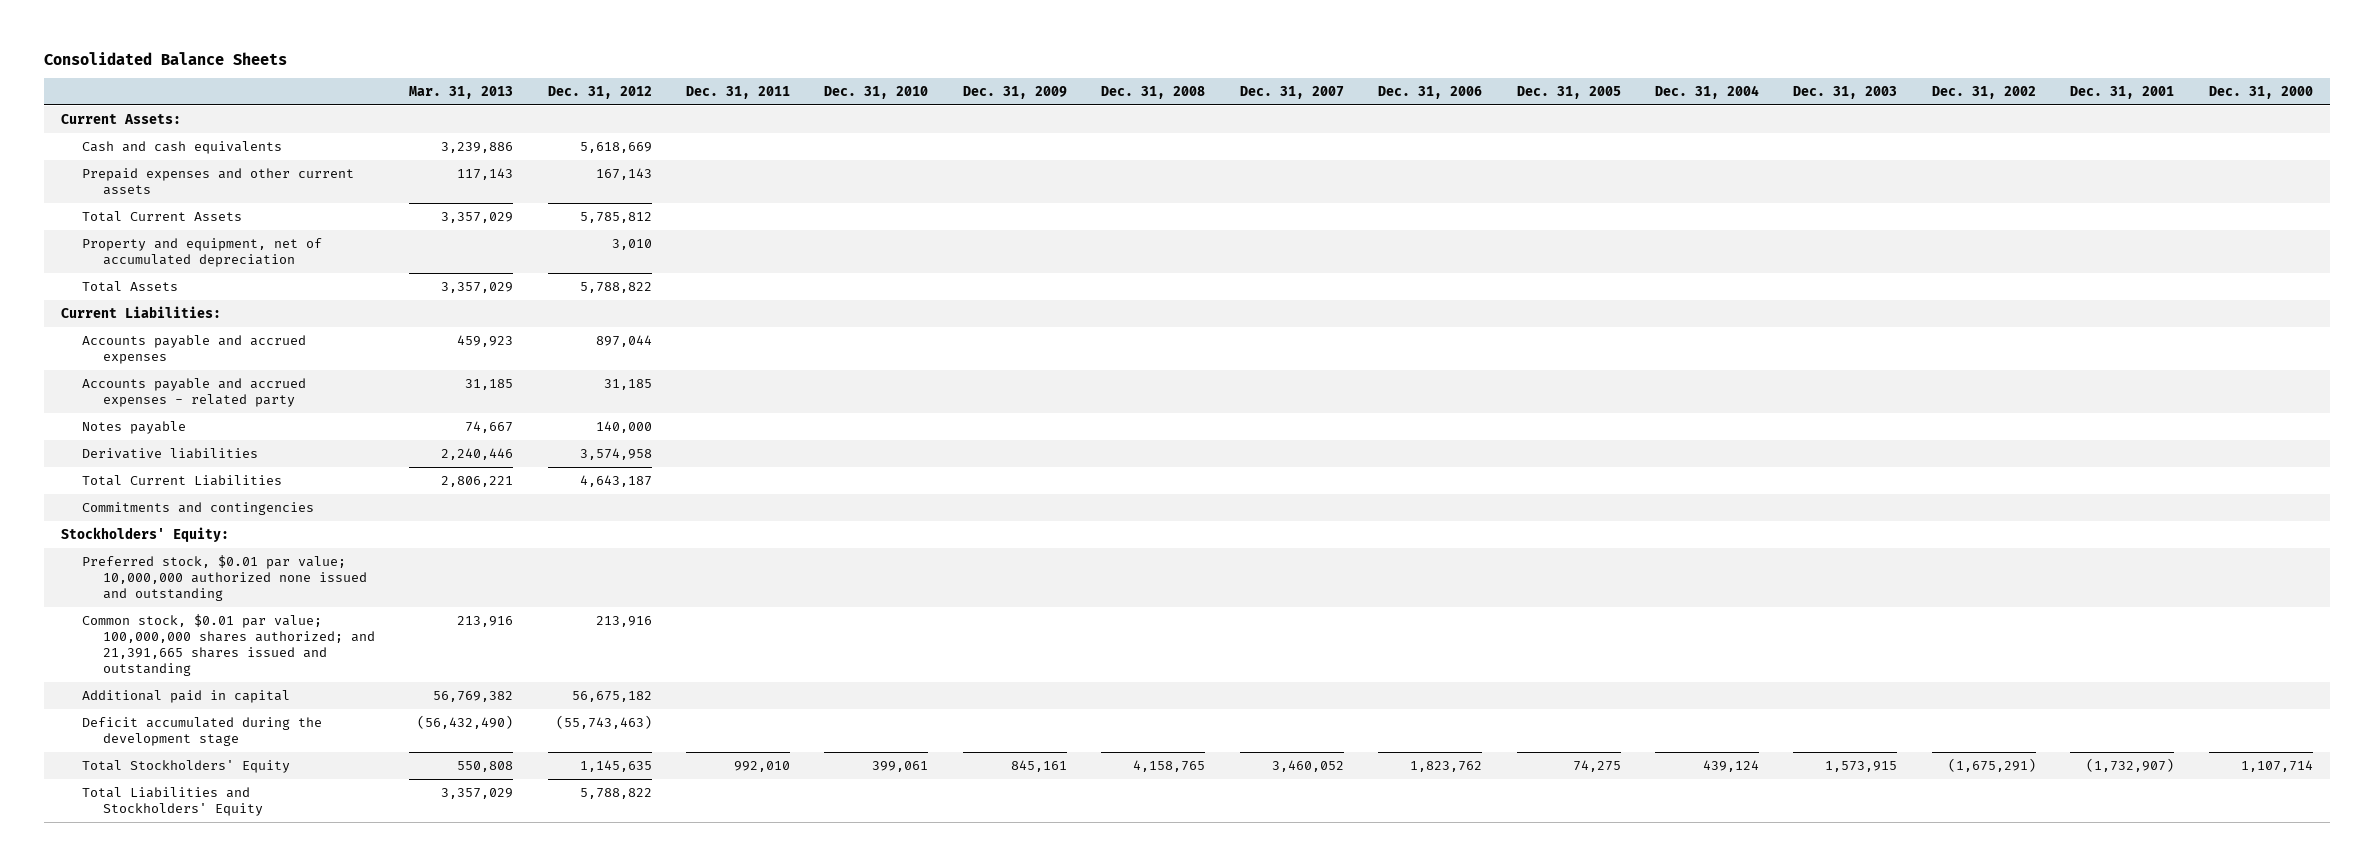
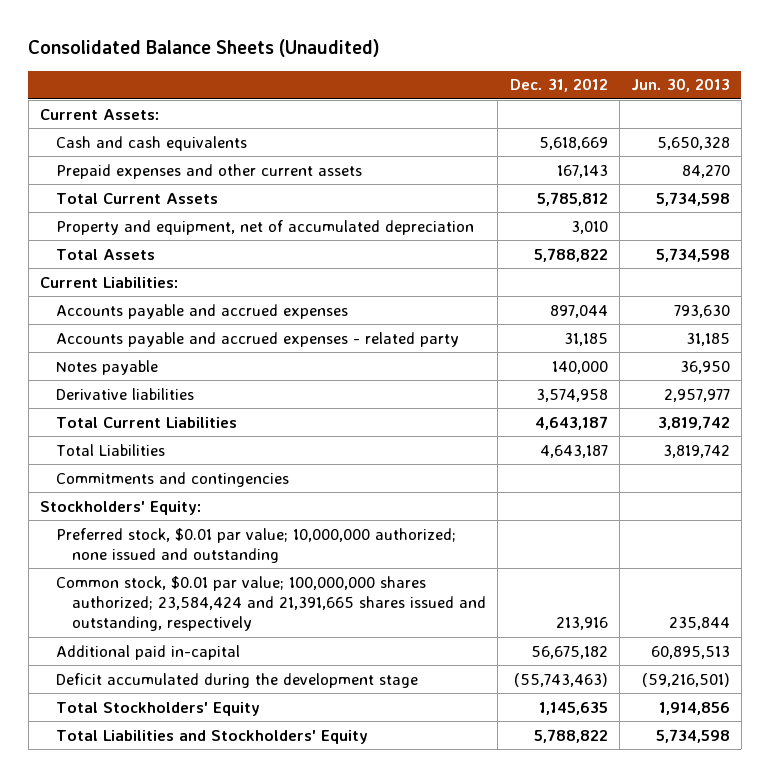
[44,51,288,65] Consolidated Balance Sheets -> [28,38,381,57] Consolidated Balance Sheets (Unaudited)
[409,85,514,99] Mar. 31, 2013 -> none
[686,85,791,99] Dec. 31, 2011 -> none
[824,85,929,99] Dec. 31, 2010 -> none
[962,85,1067,99] Dec. 31, 2009 -> none
[1101,85,1206,99] Dec. 31, 2008 -> none
[1239,85,1344,99] Dec. 31, 2007 -> none
[1378,85,1483,99] Dec. 31, 2006 -> none
[1516,85,1621,99] Dec. 31, 2005 -> none
[1654,84,1759,99] Dec. 31, 2004 -> none
[1793,85,1898,99] Dec. 31, 2003 -> none
[1931,85,2036,99] Dec. 31, 2002 -> none
[2070,85,2175,99] Dec. 31, 2001 -> none
[2208,85,2313,99] Dec. 31, 2000 -> none
none -> [630,78,730,93] Jun. 30, 2013
none -> [55,443,165,456] Total Liabilities
[82,554,367,602] Preferred stock, $0.01 par value; 10,000,000 authorized none issued and outstanding -> [55,527,456,563] Preferred stock, $0.01 par value; 10,000,000 authorized; none issued and outstanding
[82,613,375,677] Common stock, $0.01 par value; 100,000,000 shares authorized; and 21,391,665 shares issued and outstanding -> [55,575,487,632] Common stock, $0.01 par value; 100,000,000 shares authorized; 23,584,424 and 21,391,665 shares issued and outstanding, respectively
[82,689,291,703] Additional paid in capital -> [55,644,240,660] Additional paid in-capital

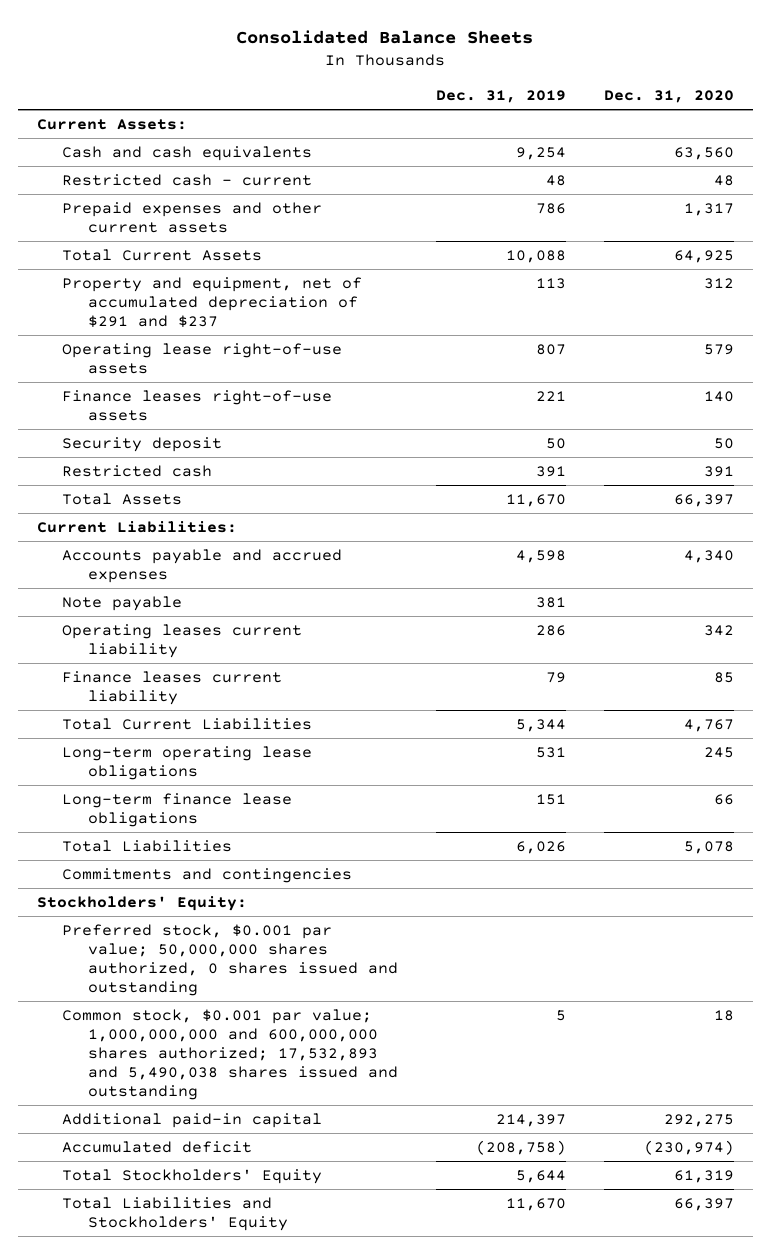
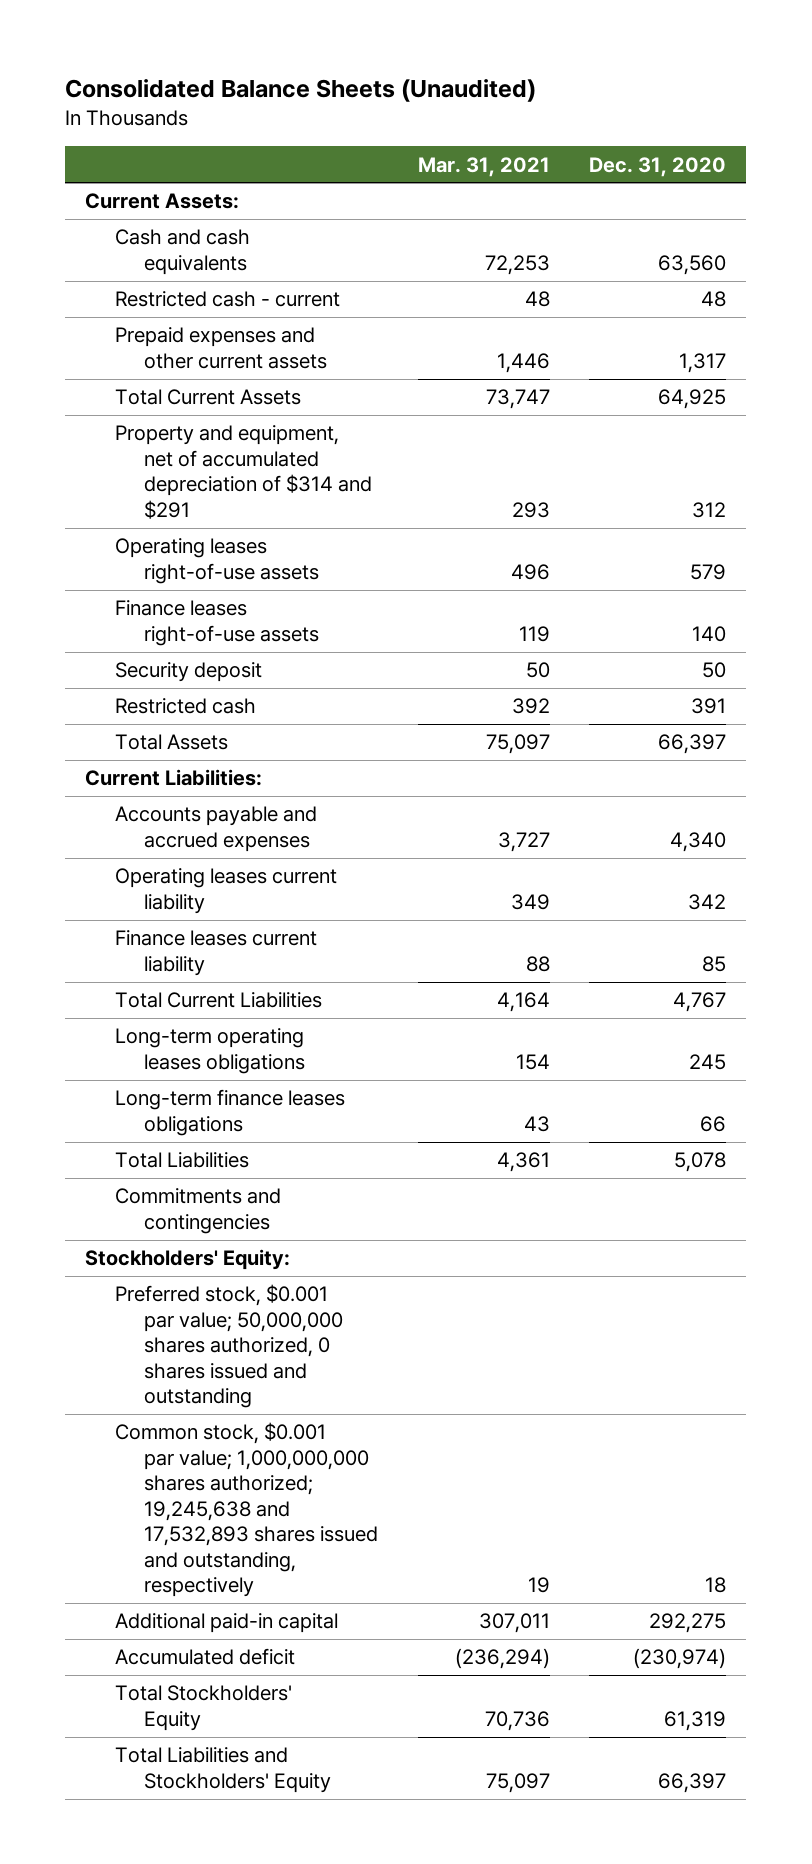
[236,30,534,45] Consolidated Balance Sheets -> [65,79,537,103] Consolidated Balance Sheets (Unaudited)
[436,90,567,104] Dec. 31, 2019 -> none
none -> [417,156,550,177] Mar. 31, 2021
[62,276,363,329] Property and equipment, net of accumulated depreciation of $291 and $237 -> [114,425,373,519] Property and equipment, net of accumulated depreciation of $314 and $291
[62,342,343,374] Operating lease right-of-use assets -> [114,538,320,584] Operating leases right-of-use assets
[62,595,183,611] Note payable -> none
[62,745,313,780] Long-term operating lease obligations -> [114,1028,306,1074] Long-term operating leases obligations
[62,792,293,827] Long-term finance lease obligations -> [114,1089,345,1136] Long-term finance leases obligations
[62,1008,399,1101] Common stock, $0.001 par value; 1,000,000,000 and 600,000,000 shares authorized; 17,532,893 and 5,490,038 shares issued and outstanding -> [114,1422,379,1598] Common stock, $0.001 par value; 1,000,000,000 shares authorized; 19,245,638 and 17,532,893 shares issued and outstanding, respectively

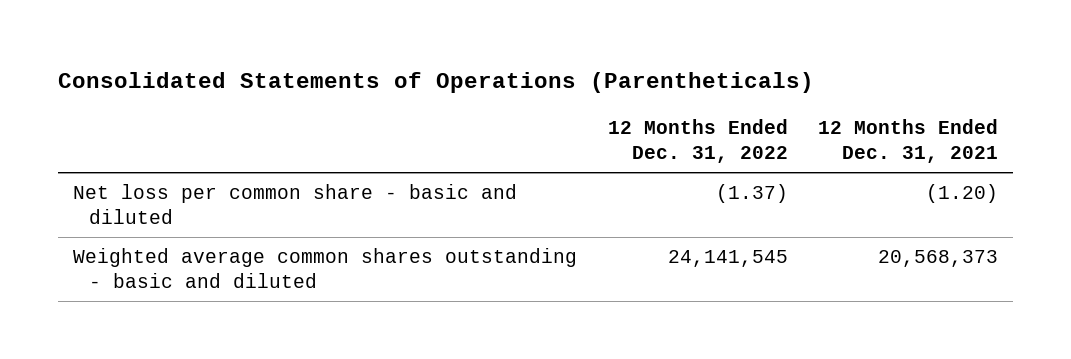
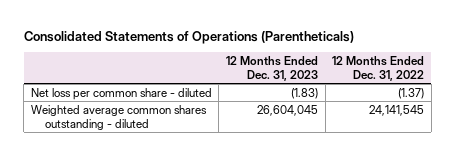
[817,118,998,163] 12 Months Ended Dec. 31, 2021 -> none
none -> [225,56,318,82] 12 Months Ended Dec. 31, 2023
[73,184,518,225] Net loss per common share - basic and diluted -> [30,87,212,100] Net loss per common share - diluted
[73,248,578,289] Weighted average common shares outstanding - basic and diluted -> [30,104,207,130] Weighted average common shares outstanding - diluted

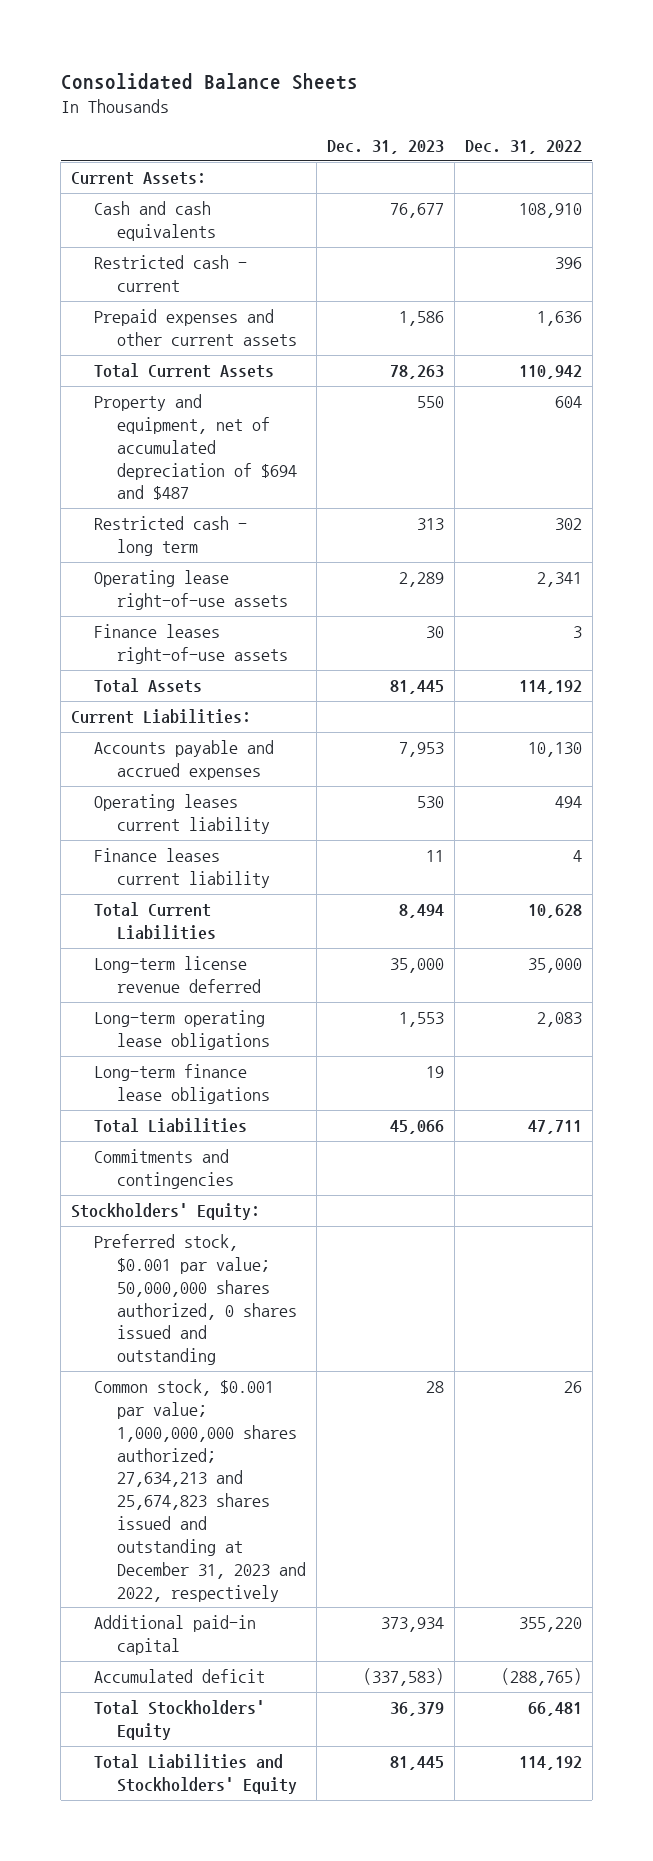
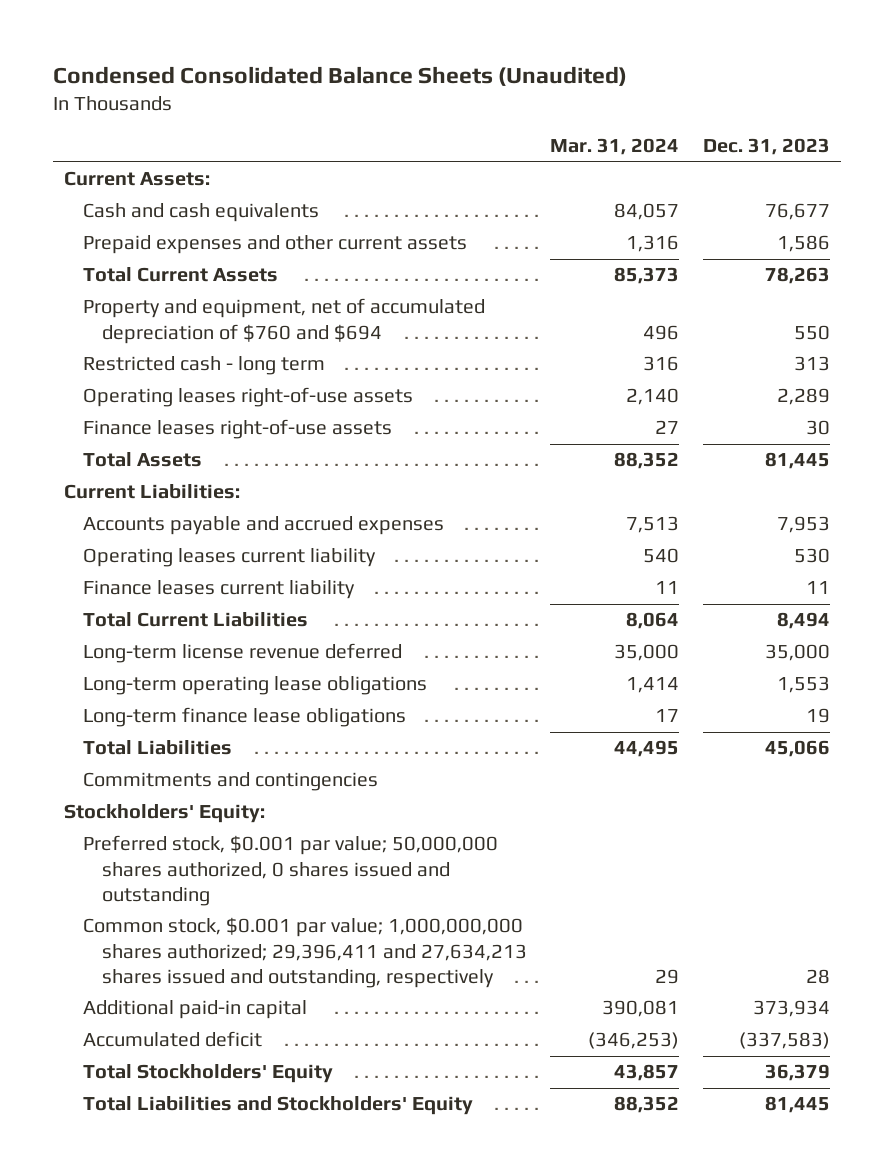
[60,73,358,91] Consolidated Balance Sheets -> [52,66,627,87] Condensed Consolidated Balance Sheets (Unaudited)
[464,140,582,155] Dec. 31, 2022 -> none
none -> [550,138,680,156] Mar. 31, 2024
[93,255,247,293] Restricted cash - current -> none
[93,394,297,501] Property and equipment, net of accumulated depreciation of $694 and $487 -> [83,298,486,344] Property and equipment, net of accumulated depreciation of $760 and $694
[93,570,288,611] Operating lease right-of-use assets -> [83,387,414,408] Operating leases right-of-use assets
[93,1379,306,1602] Common stock, $0.001 par value; 1,000,000,000 shares authorized; 27,634,213 and 25,674,823 shares issued and outstanding at December 31, 2023 and 2022, respectively -> [83,917,528,988] Common stock, $0.001 par value; 1,000,000,000 shares authorized; 29,396,411 and 27,634,213 shares issued and outstanding, respectively

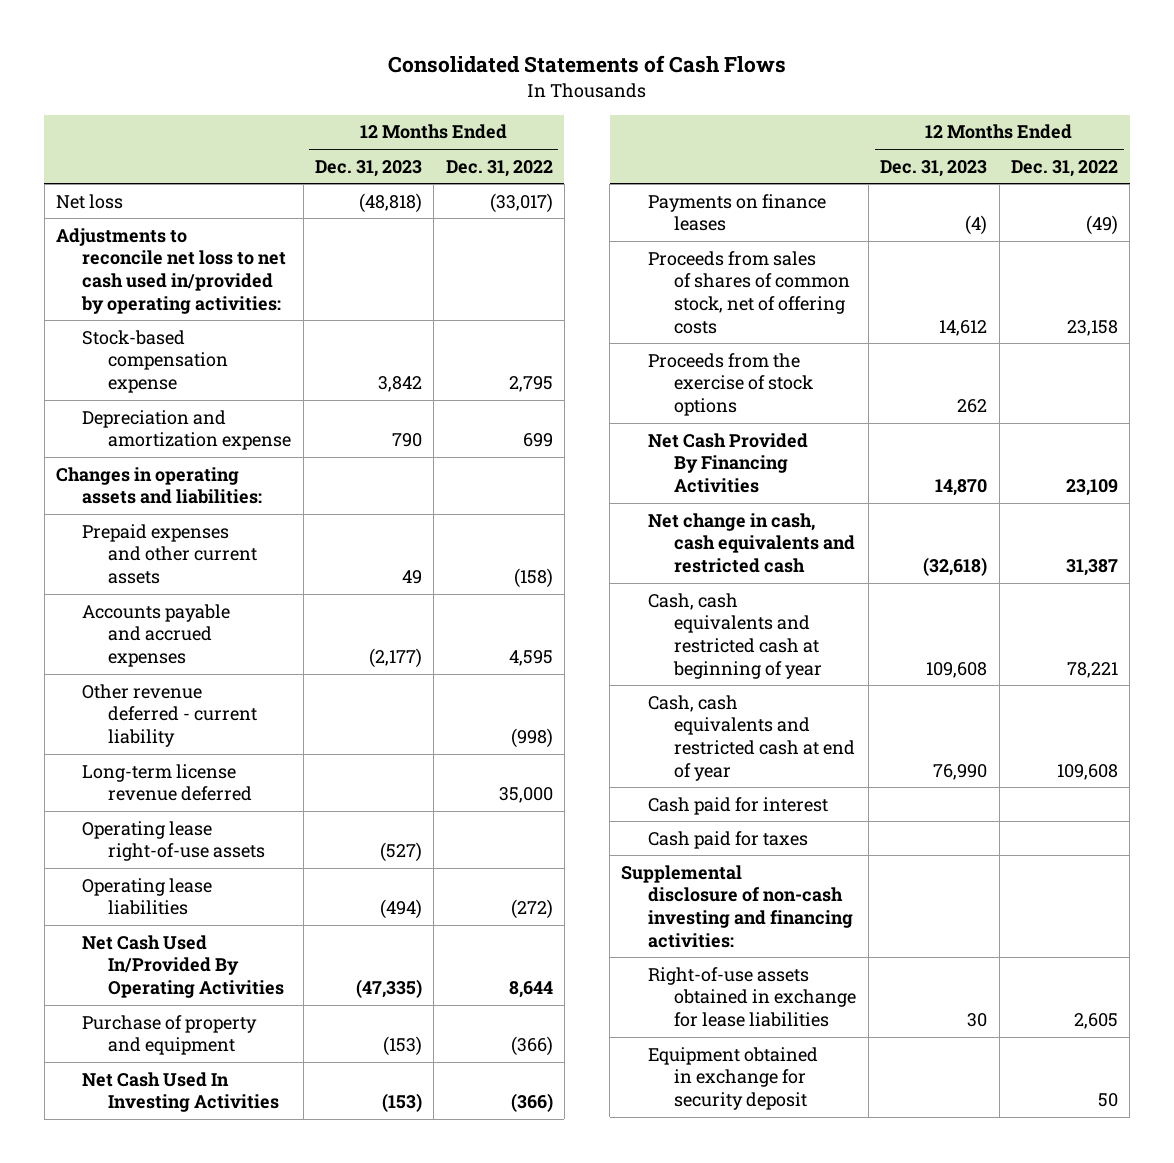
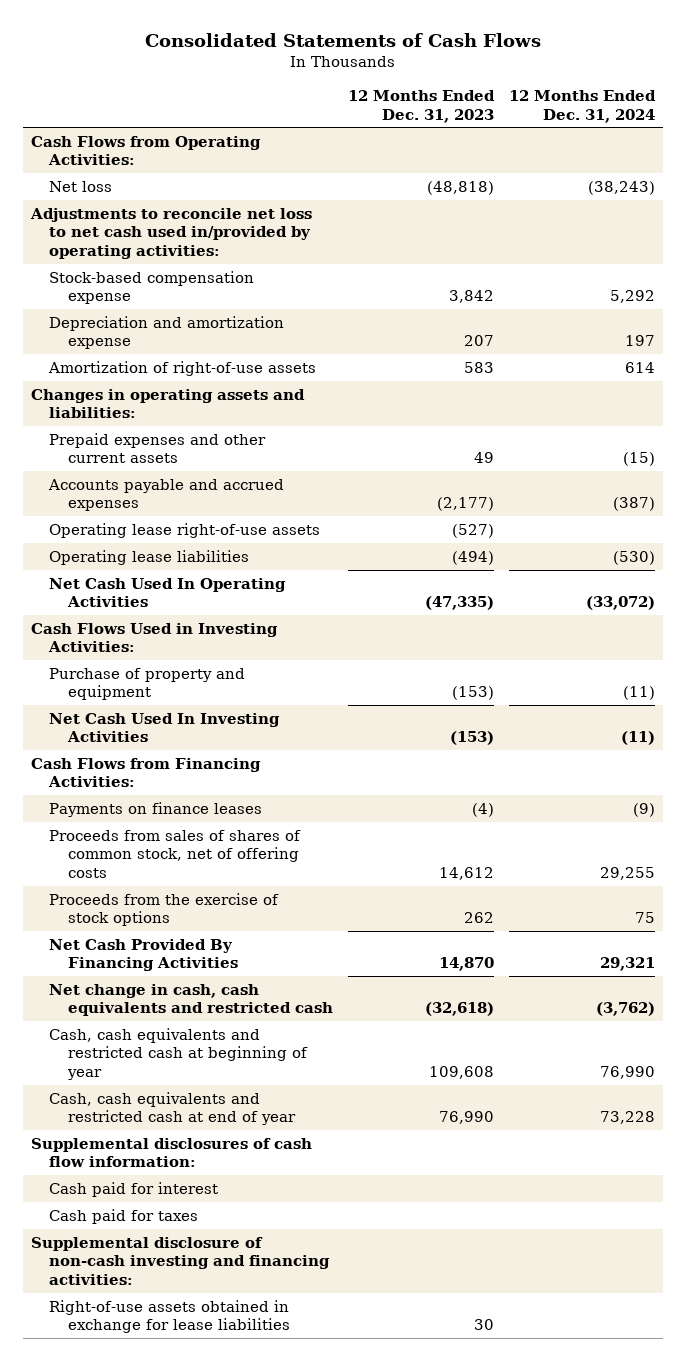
[445,159,553,177] Dec. 31, 2022 -> none
none -> [509,90,657,123] 12 Months Ended Dec. 31, 2024
none -> [31,135,262,166] Cash Flows from Operating Activities:
[392,433,423,448] 790 -> [463,335,494,347] 207
none -> [48,360,317,376] Amortization of right-of-use assets
[82,683,258,748] Other revenue deferred - current liability -> none
[82,763,253,802] Long-term license revenue deferred -> none
[82,934,285,999] Net Cash Used In/Provided By Operating Activities -> [49,577,287,608] Net Cash Used In Operating Activities
none -> [31,622,279,653] Cash Flows Used in Investing Activities:
none -> [31,757,262,788] Cash Flows from Financing Activities:
none -> [31,1137,313,1168] Supplemental disclosures of cash flow information:
[647,1046,818,1111] Equipment obtained in exchange for security deposit -> none

